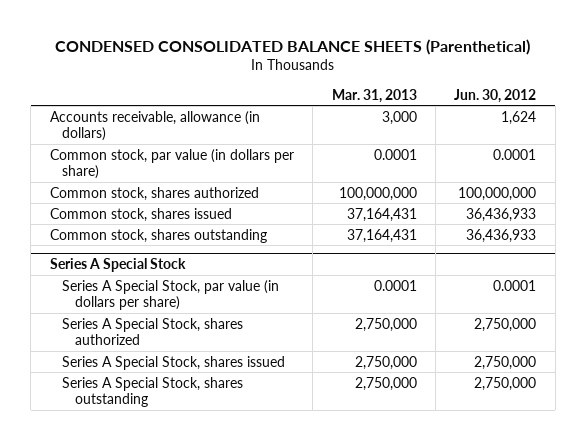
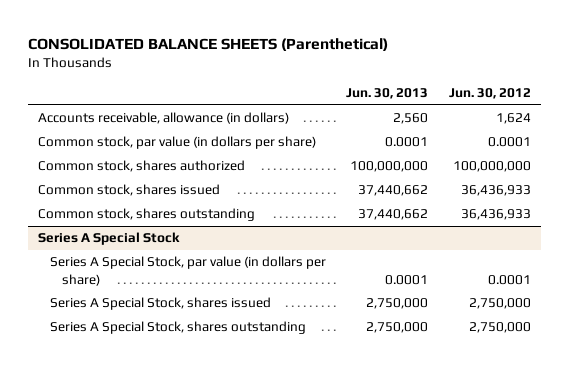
[55,39,531,56] CONDENSED CONSOLIDATED BALANCE SHEETS (Parenthetical) -> [27,37,388,51] CONSOLIDATED BALANCE SHEETS (Parenthetical)
[331,88,417,103] Mar. 31, 2013 -> none
none -> [346,88,429,100] Jun. 30, 2013
[62,317,244,345] Series A Special Stock, shares authorized -> none

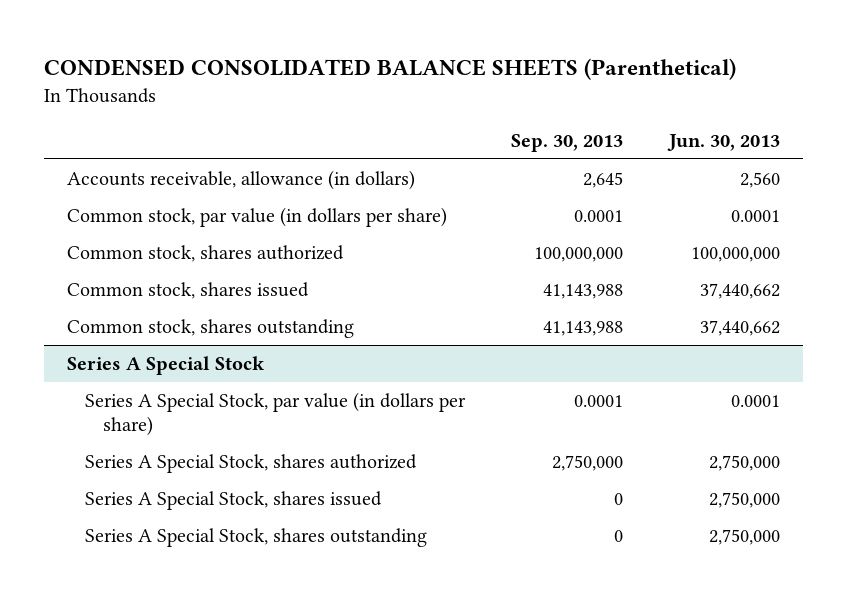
[27,37,388,51] CONSOLIDATED BALANCE SHEETS (Parenthetical) -> [44,58,737,81] CONDENSED CONSOLIDATED BALANCE SHEETS (Parenthetical)
[448,88,531,100] Jun. 30, 2012 -> none
none -> [511,133,624,152] Sep. 30, 2013
none -> [85,453,418,473] Series A Special Stock, shares authorized

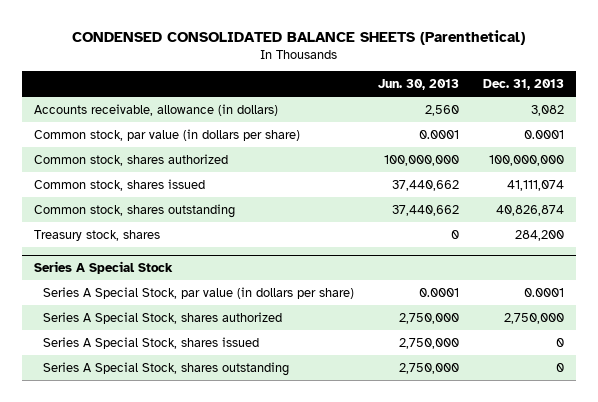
[511,133,624,152] Sep. 30, 2013 -> none
none -> [482,78,564,90] Dec. 31, 2013
none -> [33,229,160,241] Treasury stock, shares

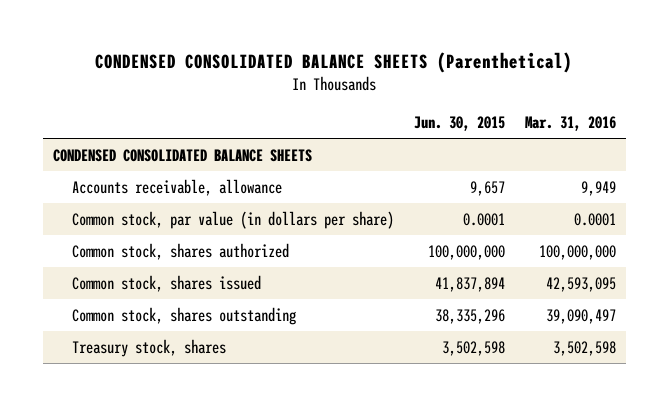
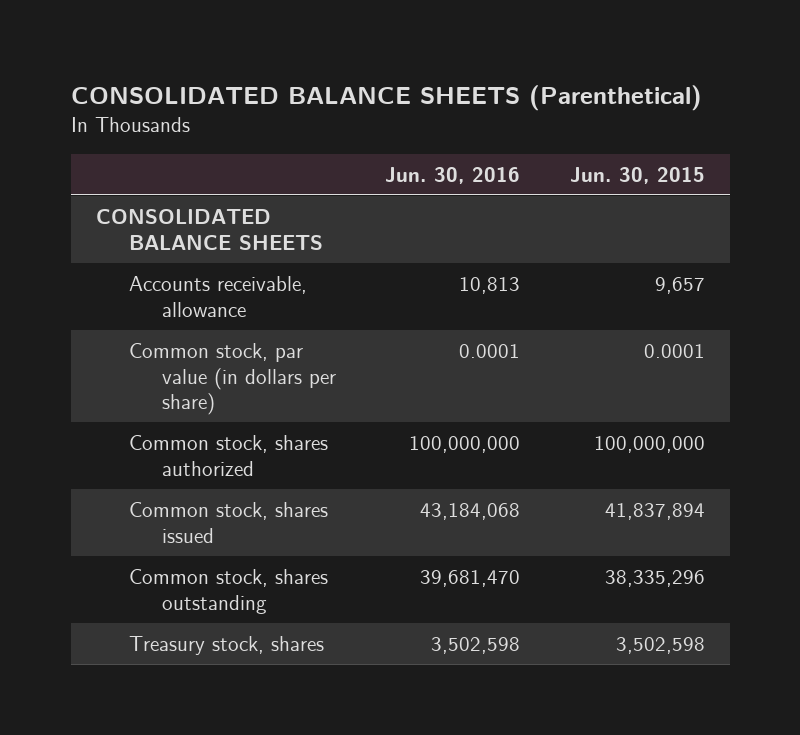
[95,52,573,74] CONDENSED CONSOLIDATED BALANCE SHEETS (Parenthetical) -> [70,84,702,111] CONSOLIDATED BALANCE SHEETS (Parenthetical)
[524,115,616,131] Mar. 31, 2016 -> none
none -> [385,166,521,184] Jun. 30, 2016
[52,148,312,162] CONDENSED CONSOLIDATED BALANCE SHEETS -> [95,209,323,250] CONSOLIDATED BALANCE SHEETS

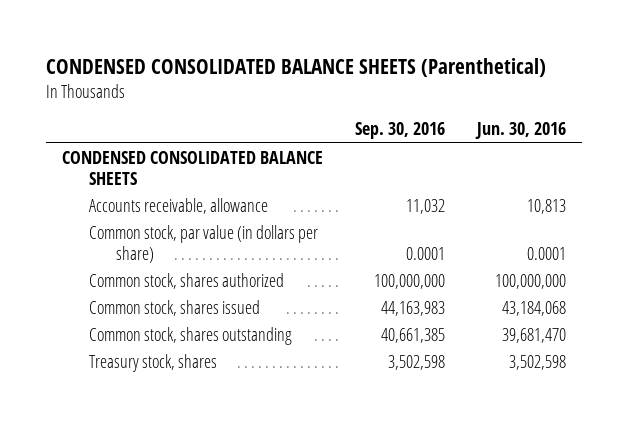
[70,84,702,111] CONSOLIDATED BALANCE SHEETS (Parenthetical) -> [45,57,546,77] CONDENSED CONSOLIDATED BALANCE SHEETS (Parenthetical)
[569,166,705,184] Jun. 30, 2015 -> none
none -> [354,122,445,140] Sep. 30, 2016
[95,209,323,250] CONSOLIDATED BALANCE SHEETS -> [61,150,323,185] CONDENSED CONSOLIDATED BALANCE SHEETS

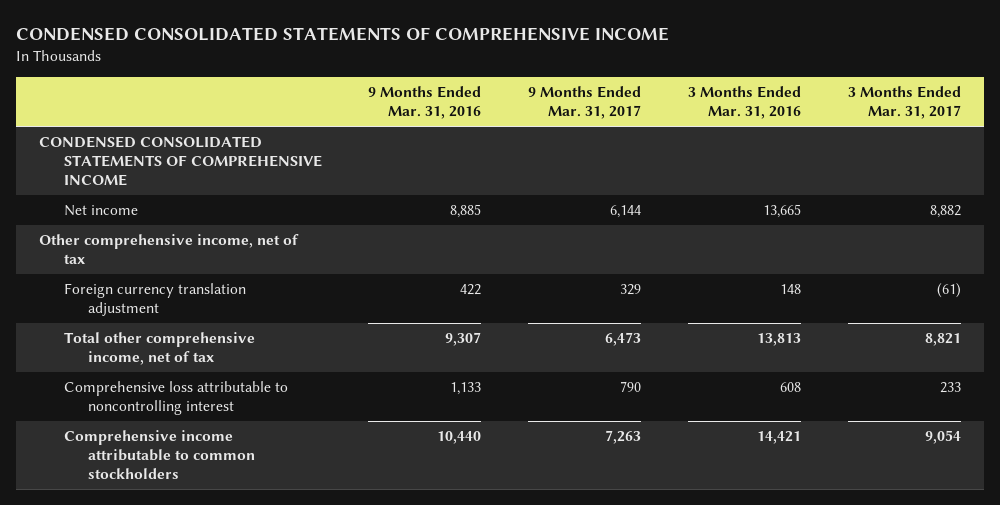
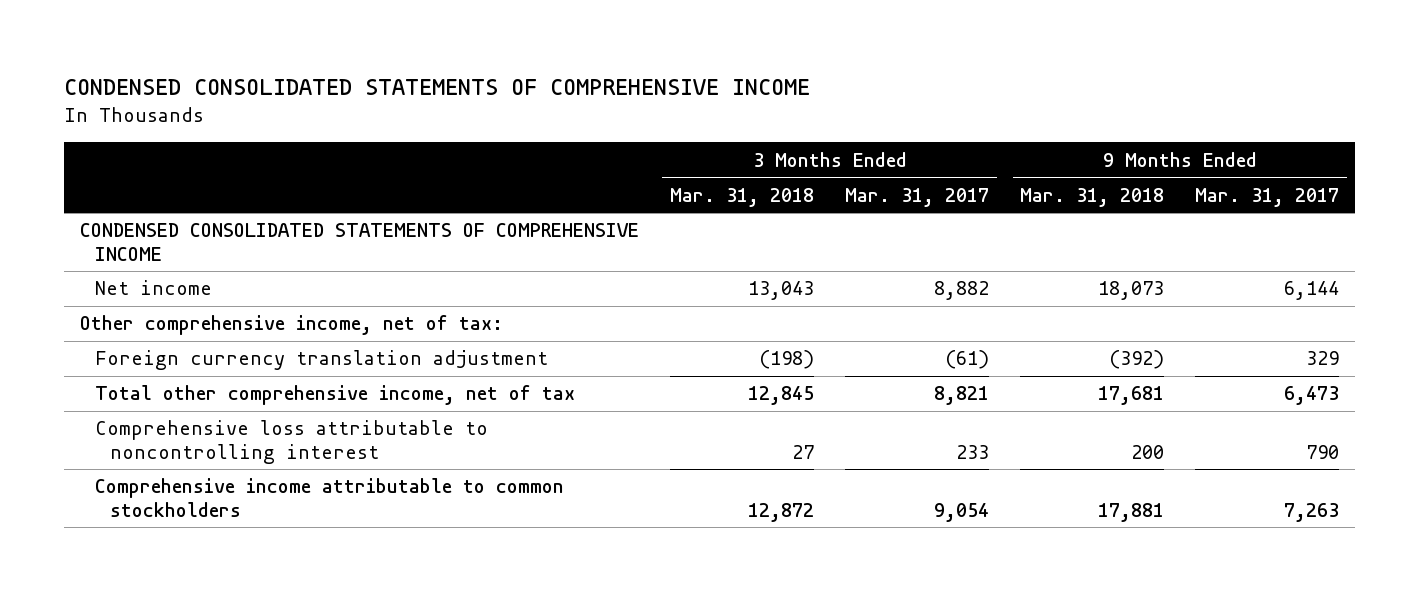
[368,86,482,120] 9 Months Ended Mar. 31, 2016 -> none
[687,86,801,120] 3 Months Ended Mar. 31, 2016 -> none
none -> [670,187,815,207] Mar. 31, 2018
none -> [1020,187,1165,207] Mar. 31, 2018
[39,234,300,265] Other comprehensive income, net of tax -> [79,315,503,336] Other comprehensive income, net of tax:

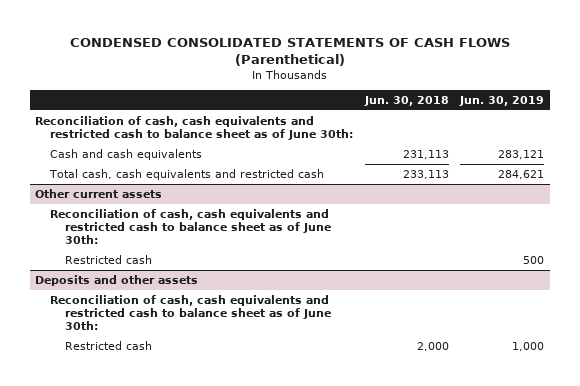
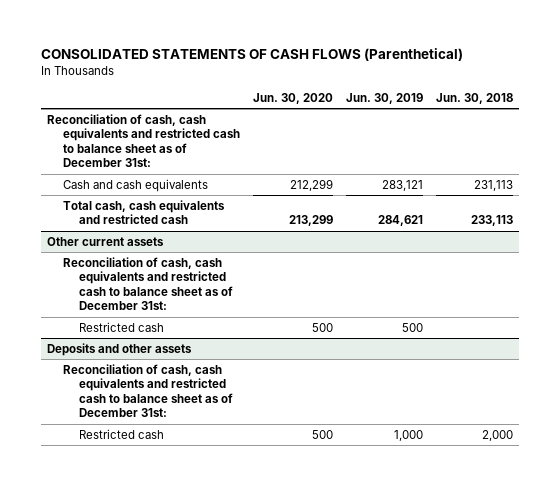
[69,37,510,66] CONDENSED CONSOLIDATED STATEMENTS OF CASH FLOWS (Parenthetical) -> [41,48,464,62] CONSOLIDATED STATEMENTS OF CASH FLOWS (Parenthetical)
none -> [253,92,334,104] Jun. 30, 2020
[35,116,354,140] Reconciliation of cash, cash equivalents and restricted cash to balance sheet as of June 30th: -> [47,113,241,168] Reconciliation of cash, cash equivalents and restricted cash to balance sheet as of December 31st:
[50,209,331,244] Reconciliation of cash, cash equivalents and restricted cash to balance sheet as of June 30th: -> [63,256,234,311] Reconciliation of cash, cash equivalents and restricted cash to balance sheet as of December 31st:
[50,295,331,330] Reconciliation of cash, cash equivalents and restricted cash to balance sheet as of June 30th: -> [63,363,234,418] Reconciliation of cash, cash equivalents and restricted cash to balance sheet as of December 31st:

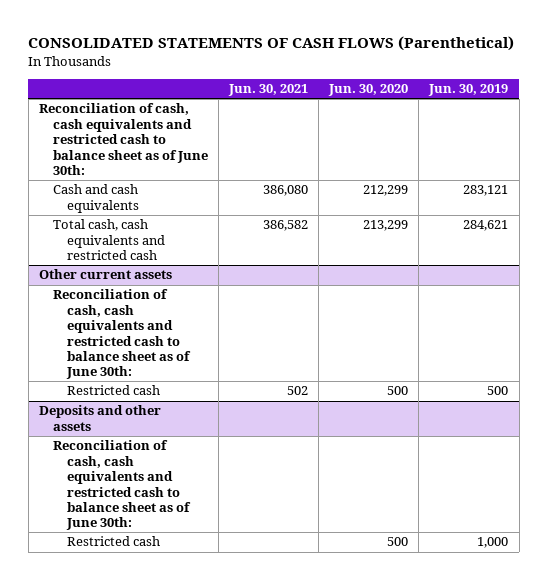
[435,92,513,104] Jun. 30, 2018 -> none
none -> [228,84,309,97] Jun. 30, 2021
[47,113,241,168] Reconciliation of cash, cash equivalents and restricted cash to balance sheet as of December 31st: -> [38,103,209,175] Reconciliation of cash, cash equivalents and restricted cash to balance sheet as of June 30th:
[63,256,234,311] Reconciliation of cash, cash equivalents and restricted cash to balance sheet as of December 31st: -> [53,289,192,380] Reconciliation of cash, cash equivalents and restricted cash to balance sheet as of June 30th:
[63,363,234,418] Reconciliation of cash, cash equivalents and restricted cash to balance sheet as of December 31st: -> [53,440,192,531] Reconciliation of cash, cash equivalents and restricted cash to balance sheet as of June 30th:

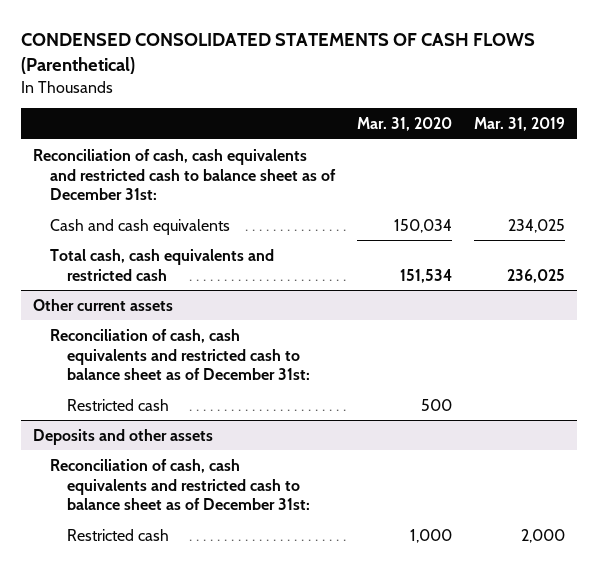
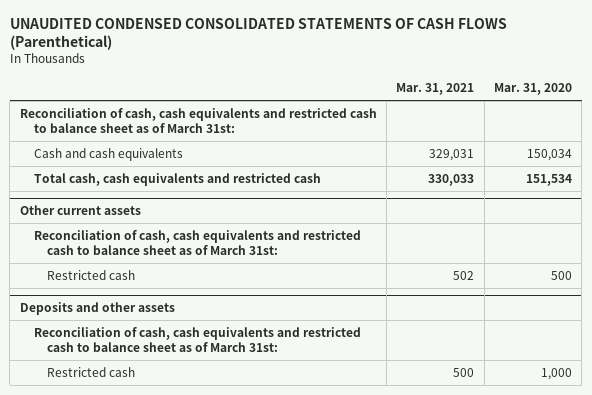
[21,33,536,74] CONDENSED CONSOLIDATED STATEMENTS OF CASH FLOWS (Parenthetical) -> [9,17,507,51] UNAUDITED CONDENSED CONSOLIDATED STATEMENTS OF CASH FLOWS (Parenthetical)
[474,117,566,132] Mar. 31, 2019 -> none
none -> [396,83,475,96] Mar. 31, 2021
[32,148,336,201] Reconciliation of cash, cash equivalents and restricted cash to balance sheet as of December 31st: -> [19,107,377,134] Reconciliation of cash, cash equivalents and restricted cash to balance sheet as of March 31st:
[49,328,310,381] Reconciliation of cash, cash equivalents and restricted cash to balance sheet as of December 31st: -> [33,229,361,256] Reconciliation of cash, cash equivalents and restricted cash to balance sheet as of March 31st:
[49,458,310,511] Reconciliation of cash, cash equivalents and restricted cash to balance sheet as of December 31st: -> [33,326,361,353] Reconciliation of cash, cash equivalents and restricted cash to balance sheet as of March 31st:

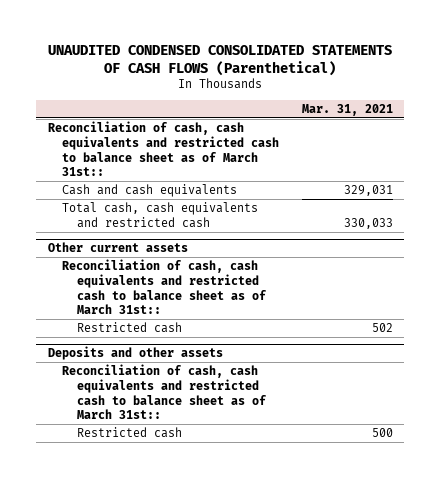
[494,83,573,96] Mar. 31, 2020 -> none
[19,107,377,134] Reconciliation of cash, cash equivalents and restricted cash to balance sheet as of March 31st: -> [47,120,280,177] Reconciliation of cash, cash equivalents and restricted cash to balance sheet as of March 31st::
[33,229,361,256] Reconciliation of cash, cash equivalents and restricted cash to balance sheet as of March 31st: -> [62,258,266,315] Reconciliation of cash, cash equivalents and restricted cash to balance sheet as of March 31st::
[33,326,361,353] Reconciliation of cash, cash equivalents and restricted cash to balance sheet as of March 31st: -> [62,363,266,420] Reconciliation of cash, cash equivalents and restricted cash to balance sheet as of March 31st::

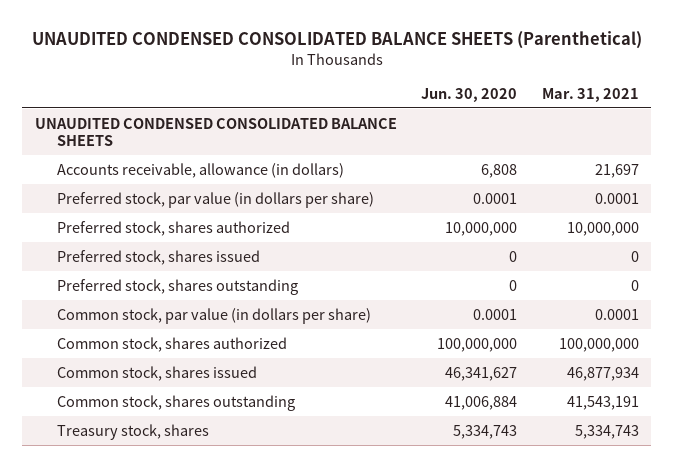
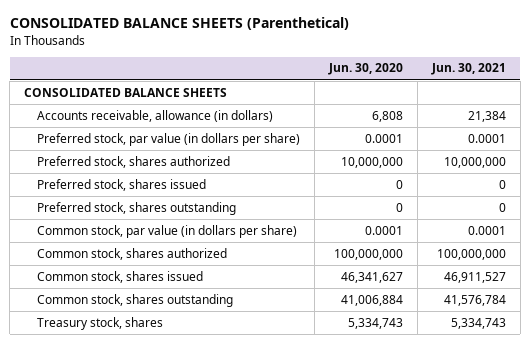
[31,30,642,49] UNAUDITED CONDENSED CONSOLIDATED BALANCE SHEETS (Parenthetical) -> [9,17,349,31] CONSOLIDATED BALANCE SHEETS (Parenthetical)
[542,87,640,102] Mar. 31, 2021 -> none
none -> [430,63,506,76] Jun. 30, 2021
[34,117,397,147] UNAUDITED CONDENSED CONSOLIDATED BALANCE SHEETS -> [24,87,228,97] CONSOLIDATED BALANCE SHEETS

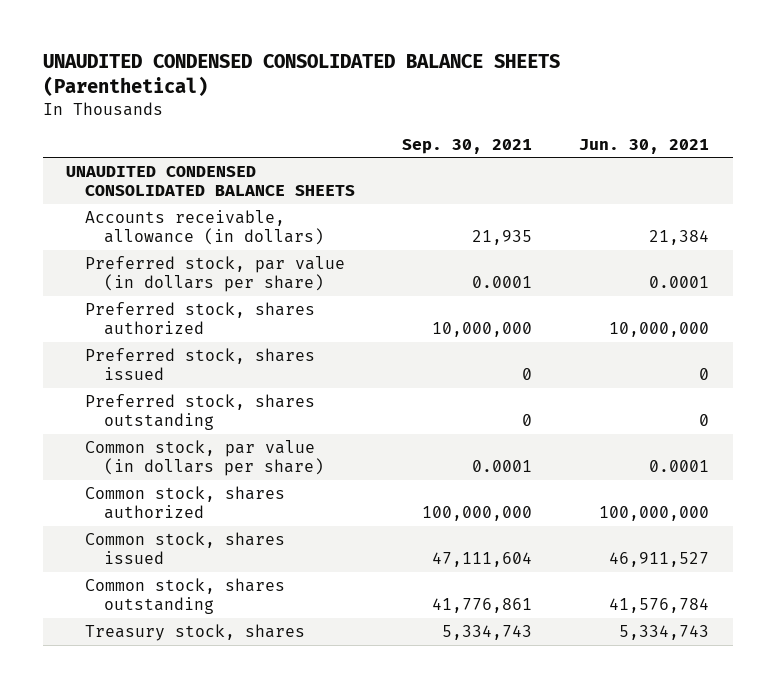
[9,17,349,31] CONSOLIDATED BALANCE SHEETS (Parenthetical) -> [42,53,560,96] UNAUDITED CONDENSED CONSOLIDATED BALANCE SHEETS (Parenthetical)
[328,63,404,76] Jun. 30, 2020 -> none
none -> [402,138,533,154] Sep. 30, 2021
[24,87,228,97] CONSOLIDATED BALANCE SHEETS -> [66,165,356,197] UNAUDITED CONDENSED CONSOLIDATED BALANCE SHEETS

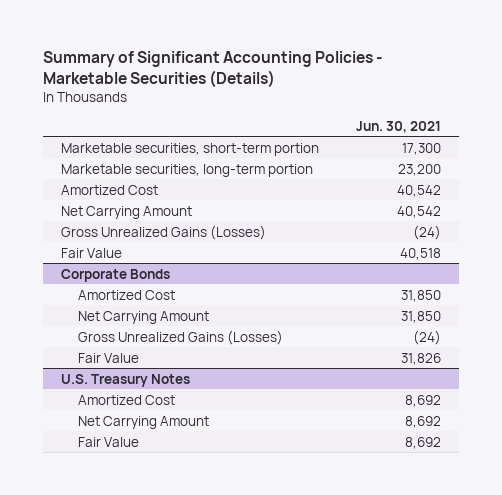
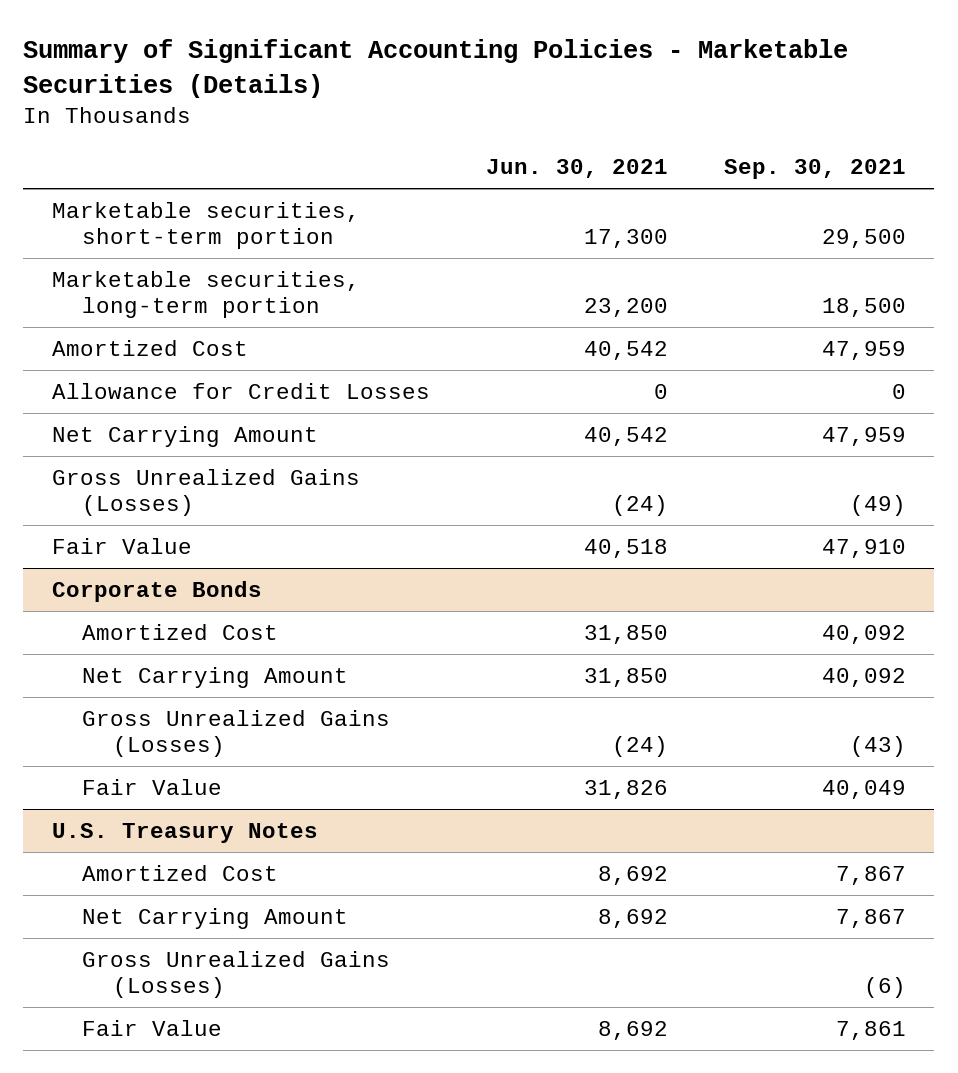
none -> [724,159,907,180] Sep. 30, 2021
none -> [51,382,430,399] Allowance for Credit Losses
none -> [82,950,391,999] Gross Unrealized Gains (Losses)

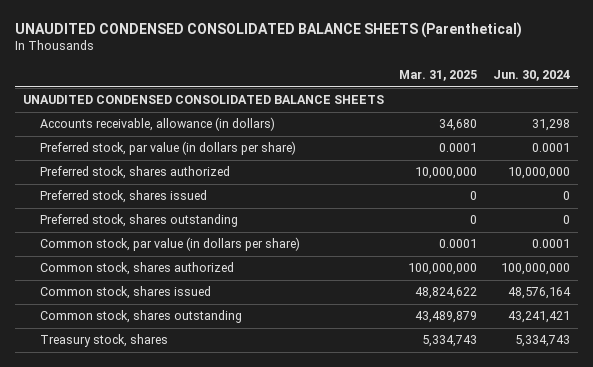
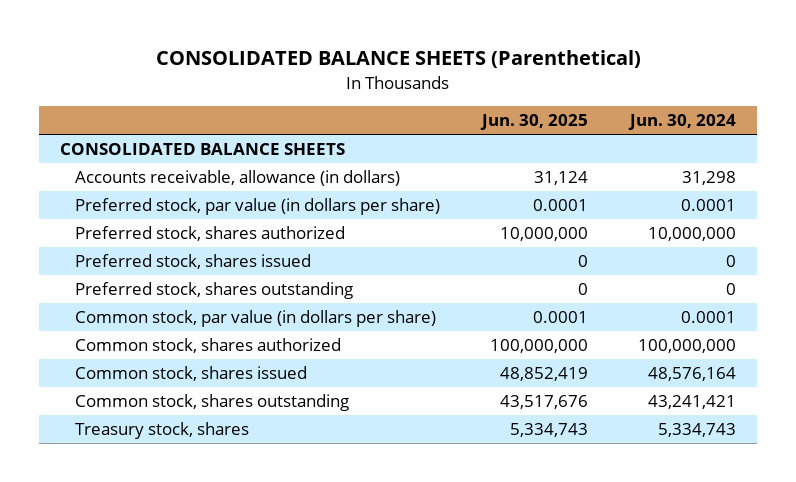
[14,21,522,38] UNAUDITED CONDENSED CONSOLIDATED BALANCE SHEETS (Parenthetical) -> [155,50,641,69] CONSOLIDATED BALANCE SHEETS (Parenthetical)
[399,70,478,82] Mar. 31, 2025 -> none
none -> [480,114,589,131] Jun. 30, 2025
[22,95,384,105] UNAUDITED CONDENSED CONSOLIDATED BALANCE SHEETS -> [59,143,345,156] CONSOLIDATED BALANCE SHEETS

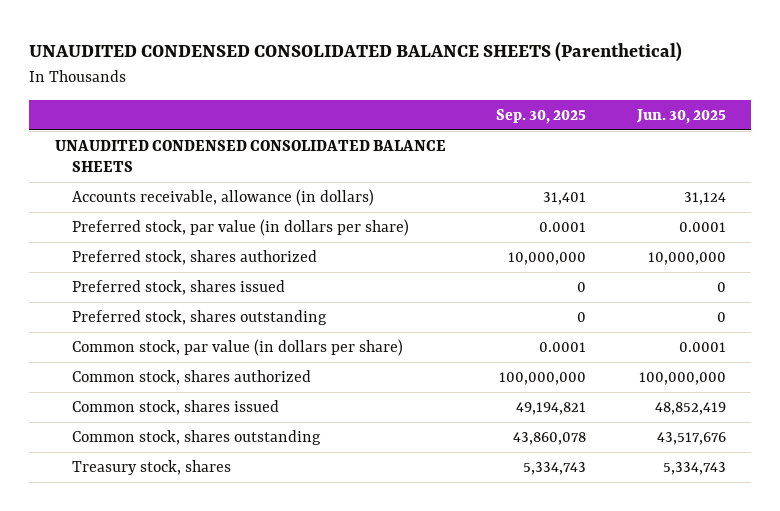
[155,50,641,69] CONSOLIDATED BALANCE SHEETS (Parenthetical) -> [29,42,683,63] UNAUDITED CONDENSED CONSOLIDATED BALANCE SHEETS (Parenthetical)
[628,114,737,131] Jun. 30, 2024 -> none
none -> [496,108,587,124] Sep. 30, 2025
[59,143,345,156] CONSOLIDATED BALANCE SHEETS -> [54,140,446,173] UNAUDITED CONDENSED CONSOLIDATED BALANCE SHEETS

